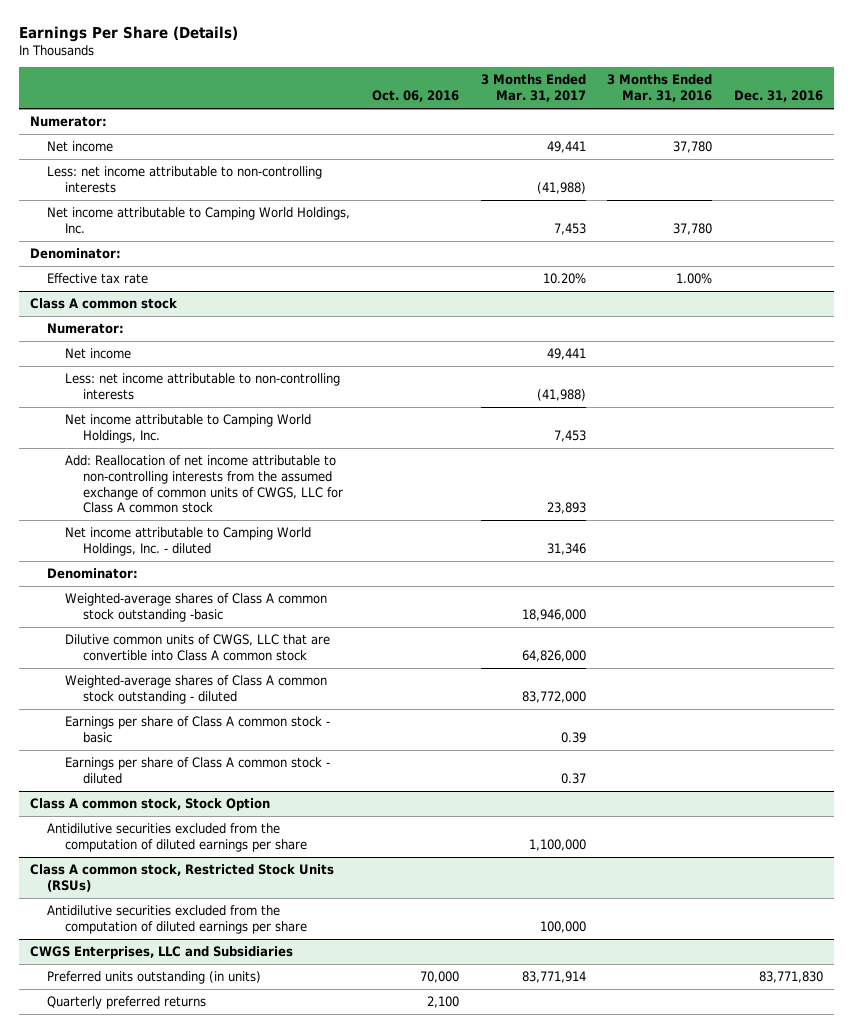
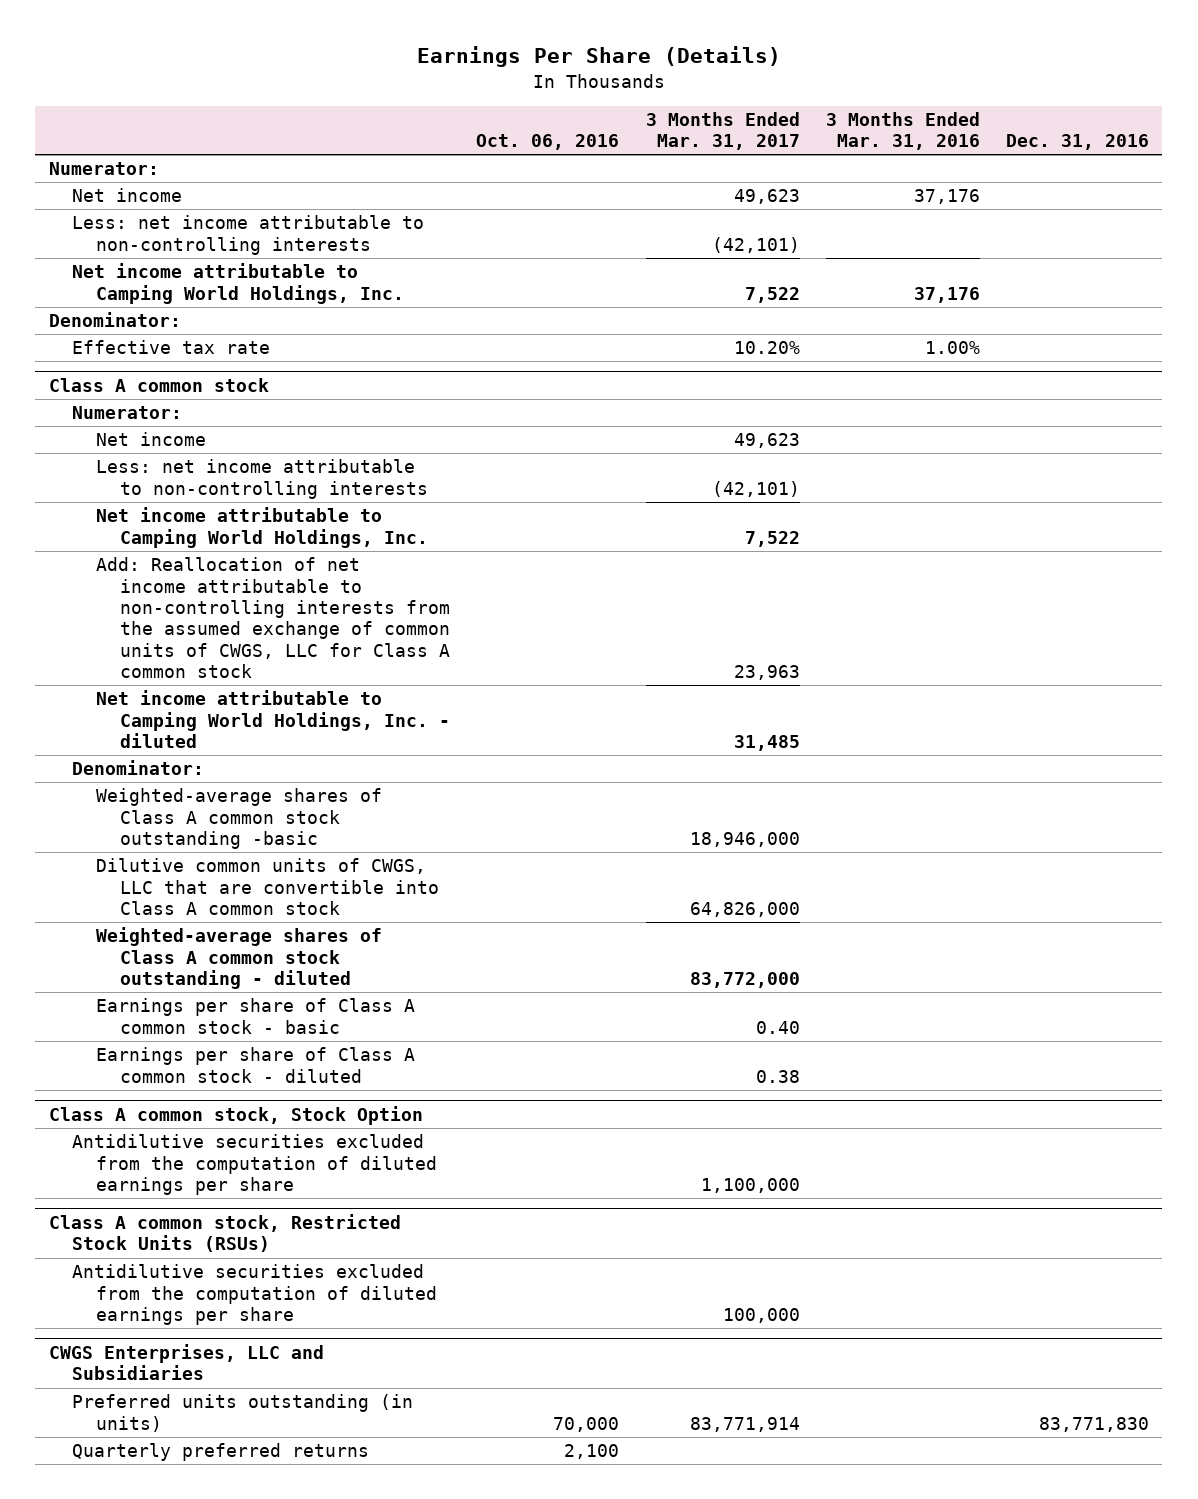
[546,141,586,154] 49,441 -> [733,189,800,205] 49,623
[673,141,713,154] 37,780 -> [913,189,980,205] 37,176
[536,181,586,194] (41,988) -> [711,236,800,253] (42,101)
[553,222,586,235] 7,453 -> [744,286,800,303] 7,522
[673,222,713,235] 37,780 -> [913,286,980,303] 37,176
[546,348,586,361] 49,441 -> [733,433,800,449] 49,623
[536,388,586,401] (41,988) -> [711,480,800,497] (42,101)
[553,429,586,442] 7,453 -> [744,530,800,547] 7,522
[546,502,586,515] 23,893 -> [733,665,800,681] 23,963
[546,542,586,555] 31,346 -> [733,735,800,752] 31,485
[560,731,586,743] 0.39 -> [755,1020,800,1034] 0.40
[560,772,586,784] 0.37 -> [755,1069,800,1083] 0.38

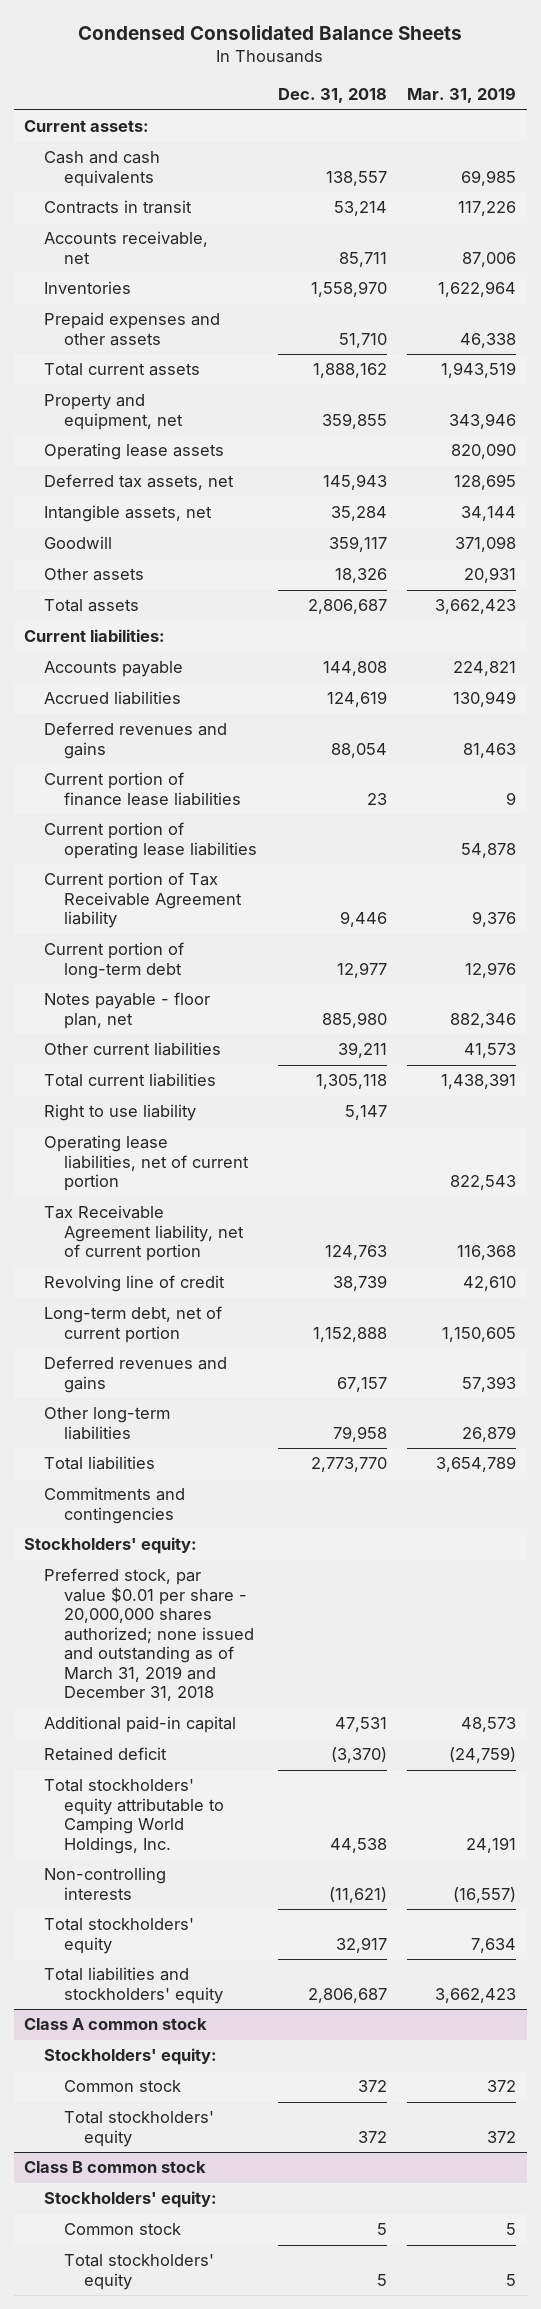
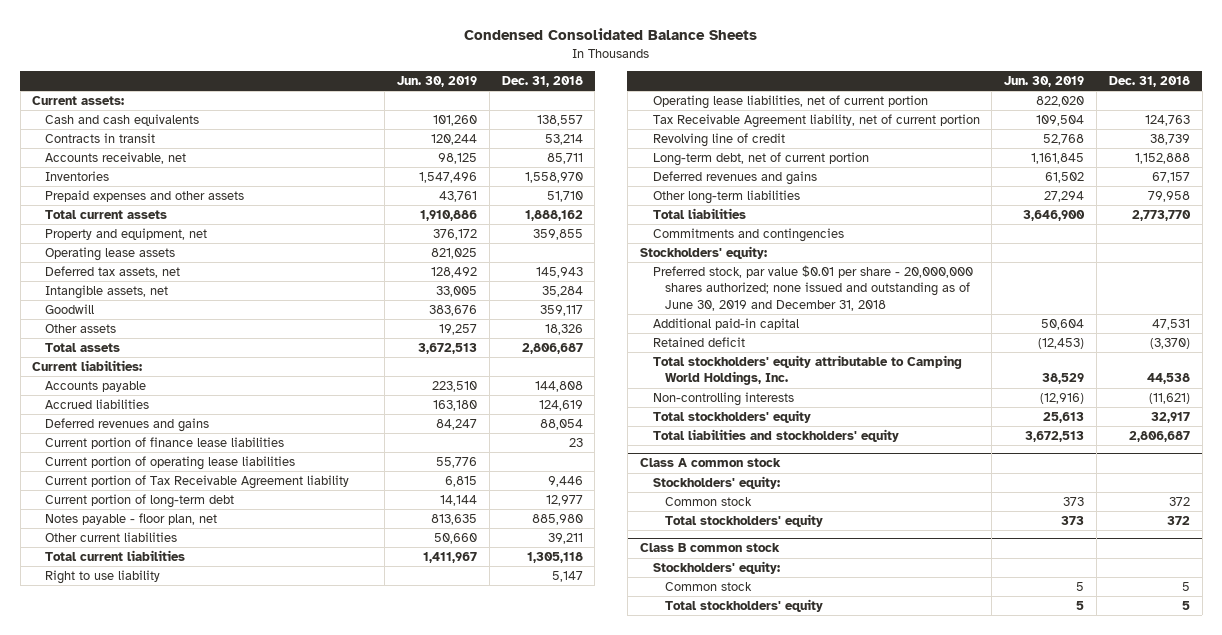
[407,87,517,104] Mar. 31, 2019 -> none
none -> [396,75,477,87] Jun. 30, 2019
[44,1568,255,1702] Preferred stock, par value $0.01 per share - 20,000,000 shares authorized; none issued and outstanding as of March 31, 2019 and December 31, 2018 -> [652,265,973,311] Preferred stock, par value $0.01 per share - 20,000,000 shares authorized; none issued and outstanding as of June 30, 2019 and December 31, 2018

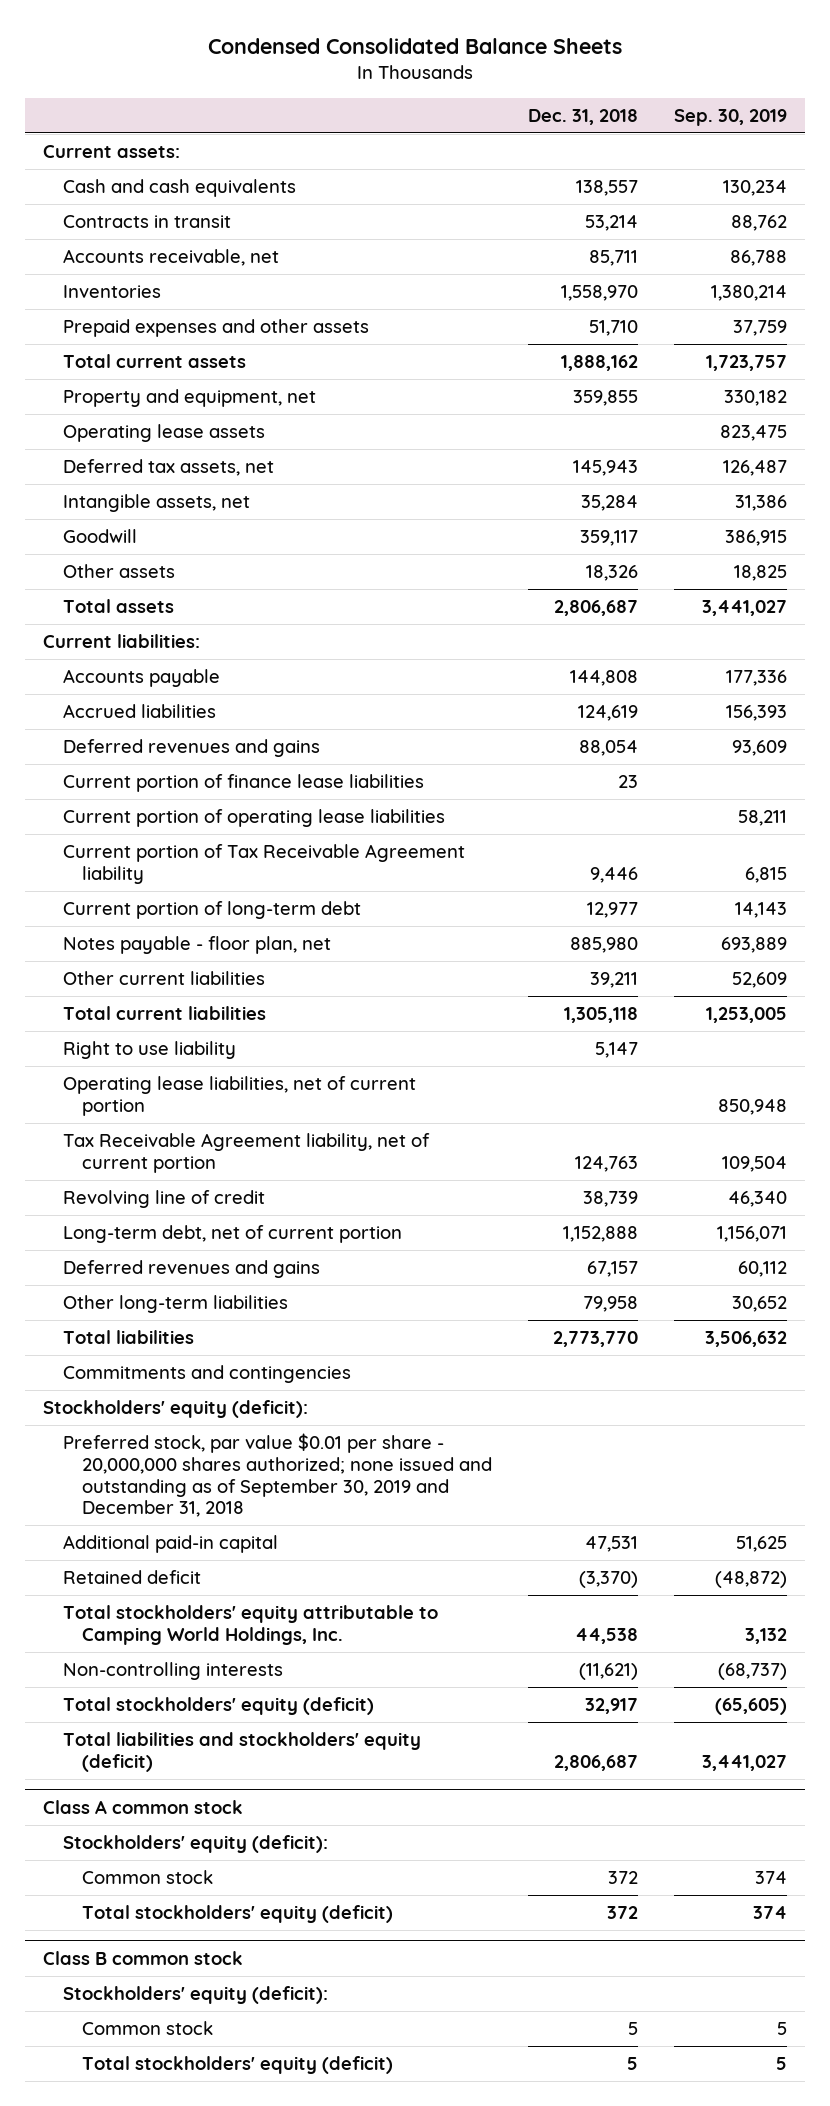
[396,75,477,87] Jun. 30, 2019 -> none
none -> [674,109,788,127] Sep. 30, 2019
[639,246,767,260] Stockholders' equity: -> [43,1400,309,1419] Stockholders' equity (deficit):
[652,265,973,311] Preferred stock, par value $0.01 per share - 20,000,000 shares authorized; none issued and outstanding as of June 30, 2019 and December 31, 2018 -> [62,1433,493,1518] Preferred stock, par value $0.01 per share - 20,000,000 shares authorized; none issued and outstanding as of September 30, 2019 and December 31, 2018
[652,410,811,424] Total stockholders' equity -> [62,1697,374,1716] Total stockholders' equity (deficit)
[652,429,899,443] Total liabilities and stockholders' equity -> [62,1732,421,1772] Total liabilities and stockholders' equity (deficit)
[652,476,780,490] Stockholders' equity: -> [62,1835,328,1854] Stockholders' equity (deficit):
[665,514,824,528] Total stockholders' equity -> [82,1905,394,1924] Total stockholders' equity (deficit)
[652,561,780,575] Stockholders' equity: -> [62,1986,328,2005] Stockholders' equity (deficit):
[665,599,824,613] Total stockholders' equity -> [82,2056,394,2075] Total stockholders' equity (deficit)

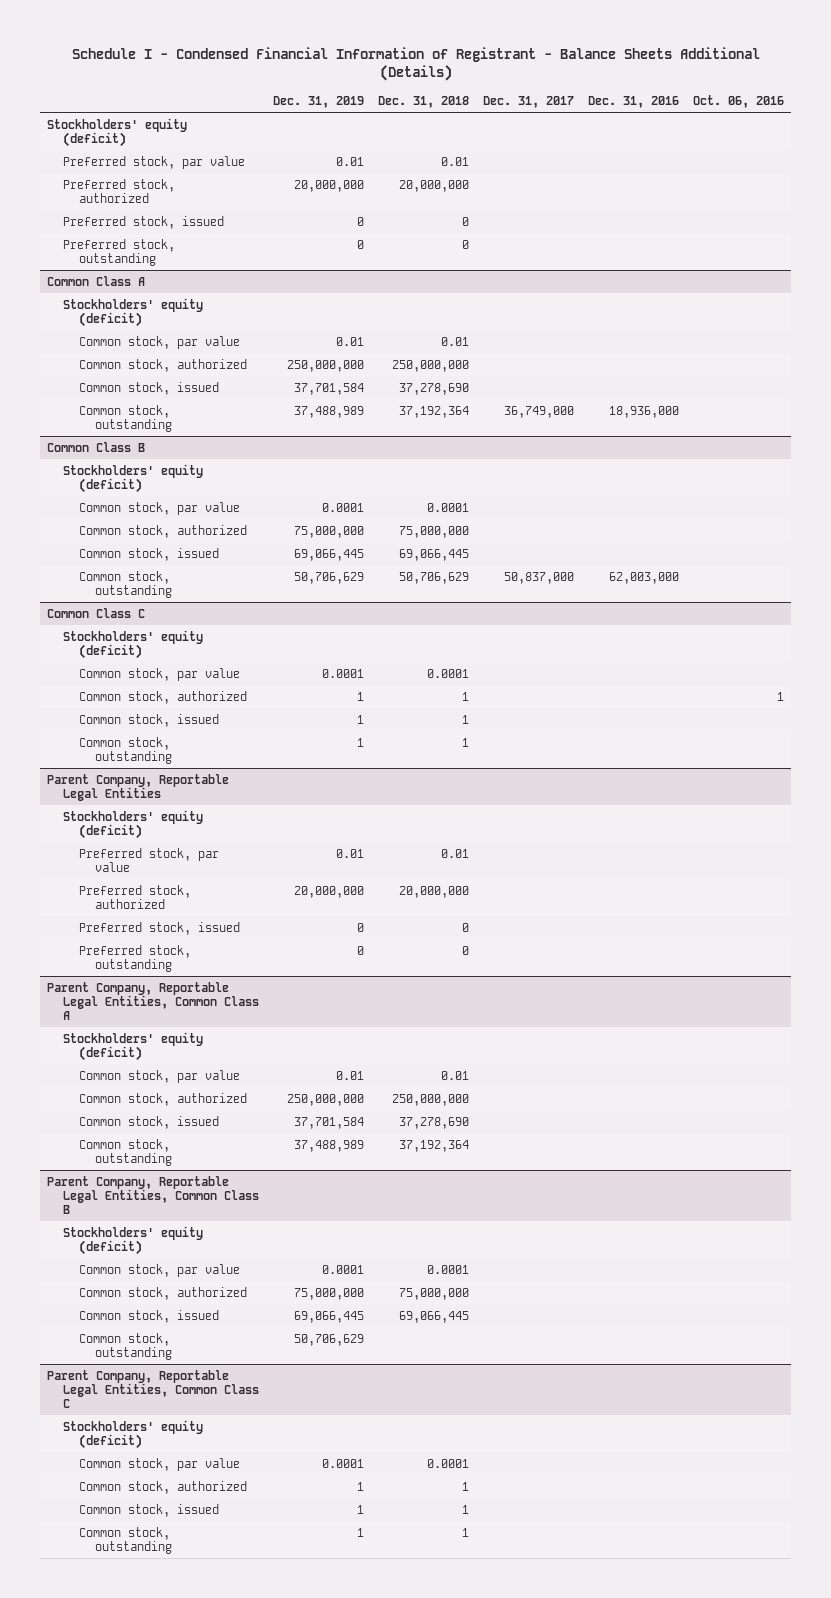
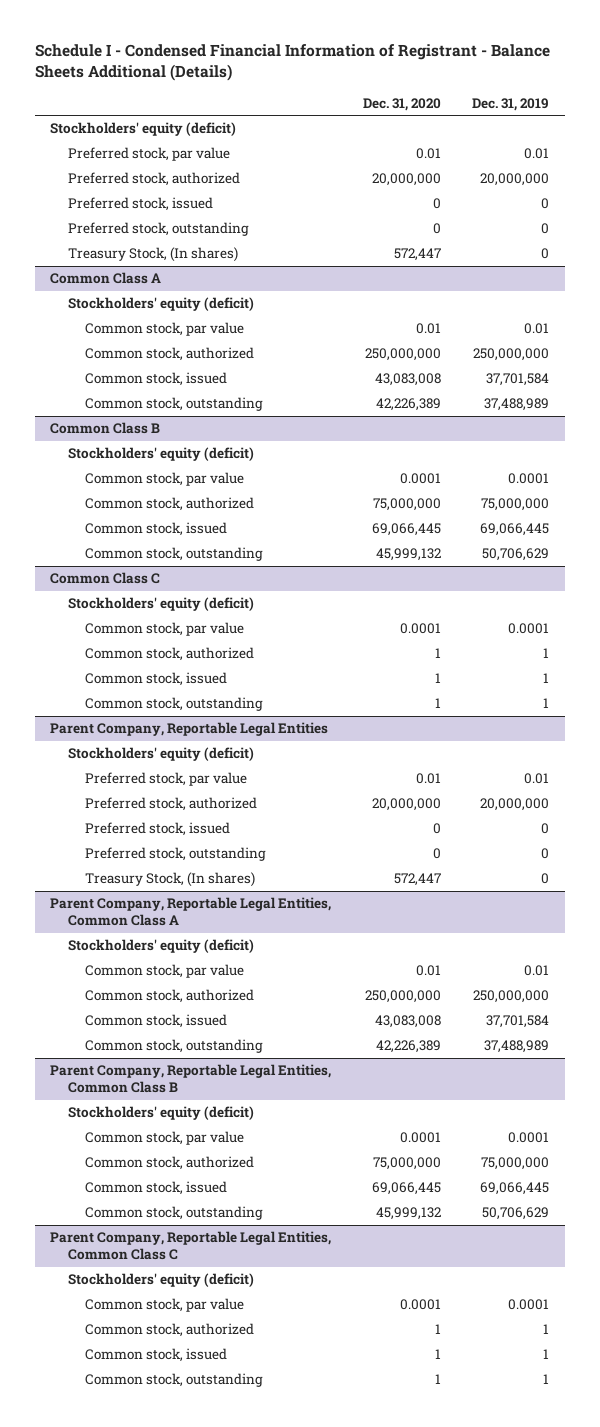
[378,95,470,108] Dec. 31, 2018 -> none
[483,95,575,108] Dec. 31, 2017 -> none
[588,95,680,108] Dec. 31, 2016 -> none
[693,94,785,108] Oct. 06, 2016 -> none
none -> [362,97,441,111] Dec. 31, 2020
none -> [67,247,238,263] Treasury Stock, (In shares)
none -> [84,872,255,888] Treasury Stock, (In shares)

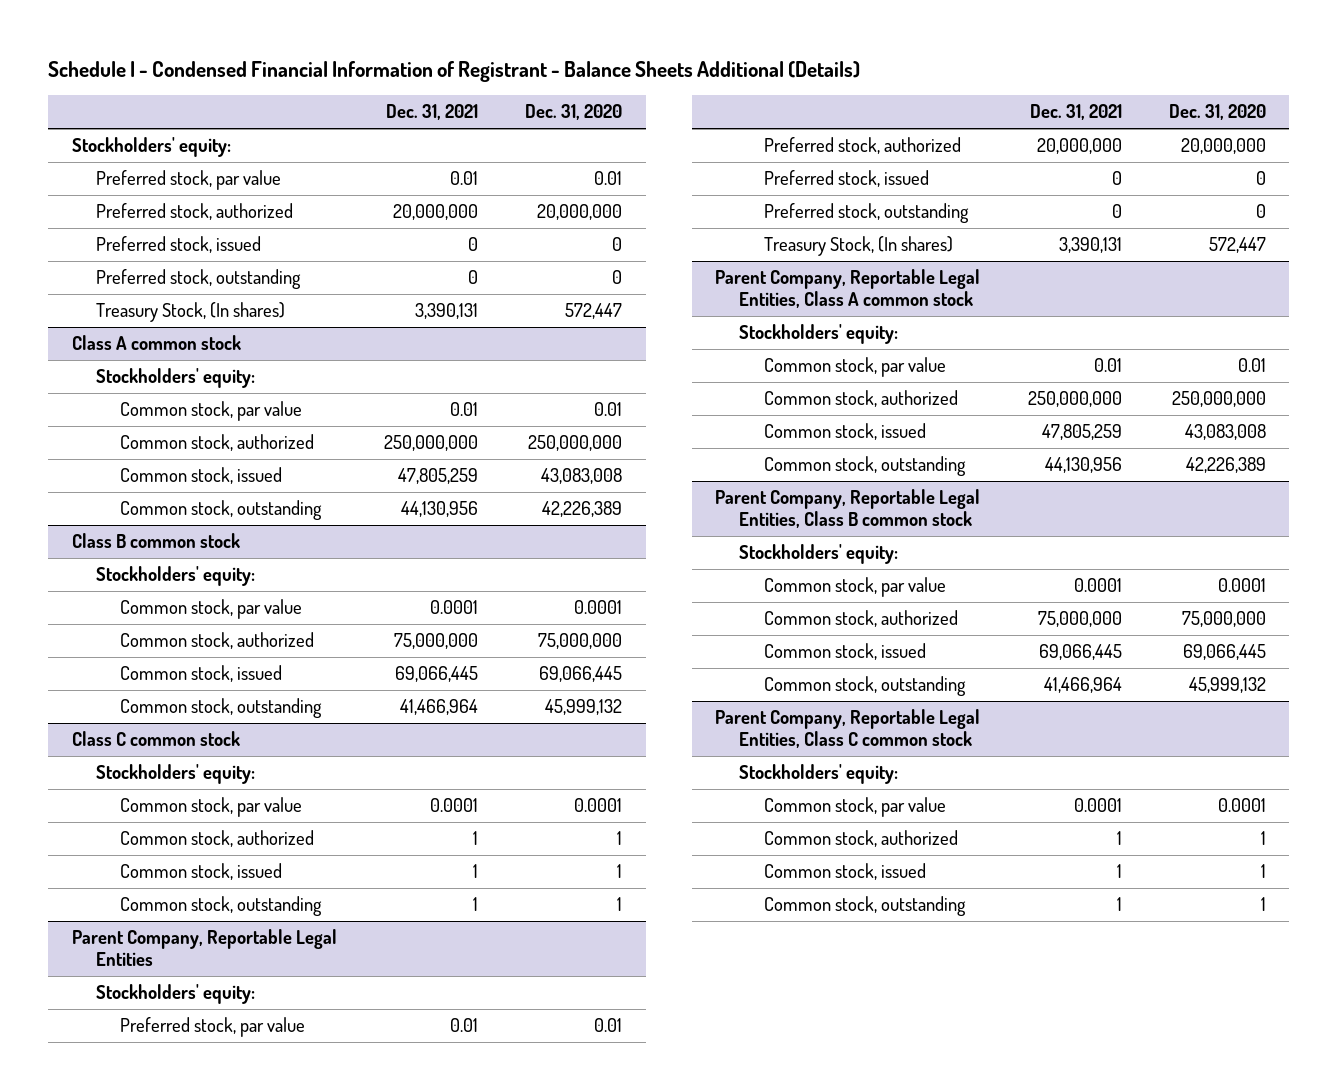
[472,97,550,111] Dec. 31, 2019 -> none
none -> [386,104,479,121] Dec. 31, 2021
[50,122,237,137] Stockholders' equity (deficit) -> [71,137,231,158] Stockholders' equity:
[50,272,162,285] Common Class A -> [71,335,241,351] Class A common stock
[67,297,254,312] Stockholders' equity (deficit) -> [95,368,255,389] Stockholders' equity:
[50,422,161,435] Common Class B -> [71,533,240,549] Class B common stock
[67,447,254,462] Stockholders' equity (deficit) -> [95,566,255,587] Stockholders' equity:
[50,572,161,585] Common Class C -> [71,731,240,747] Class C common stock
[67,597,254,612] Stockholders' equity (deficit) -> [95,764,255,785] Stockholders' equity:
[67,747,254,762] Stockholders' equity (deficit) -> [95,984,255,1005] Stockholders' equity:
[50,897,332,927] Parent Company, Reportable Legal Entities, Common Class A -> [715,269,981,309] Parent Company, Reportable Legal Entities, Class A common stock
[67,939,254,954] Stockholders' equity (deficit) -> [739,324,899,345] Stockholders' equity:
[50,1064,332,1094] Parent Company, Reportable Legal Entities, Common Class B -> [715,489,981,529] Parent Company, Reportable Legal Entities, Class B common stock
[67,1106,254,1121] Stockholders' equity (deficit) -> [739,544,899,565] Stockholders' equity:
[50,1231,332,1261] Parent Company, Reportable Legal Entities, Common Class C -> [715,709,981,749] Parent Company, Reportable Legal Entities, Class C common stock
[67,1273,254,1288] Stockholders' equity (deficit) -> [739,764,899,785] Stockholders' equity:

